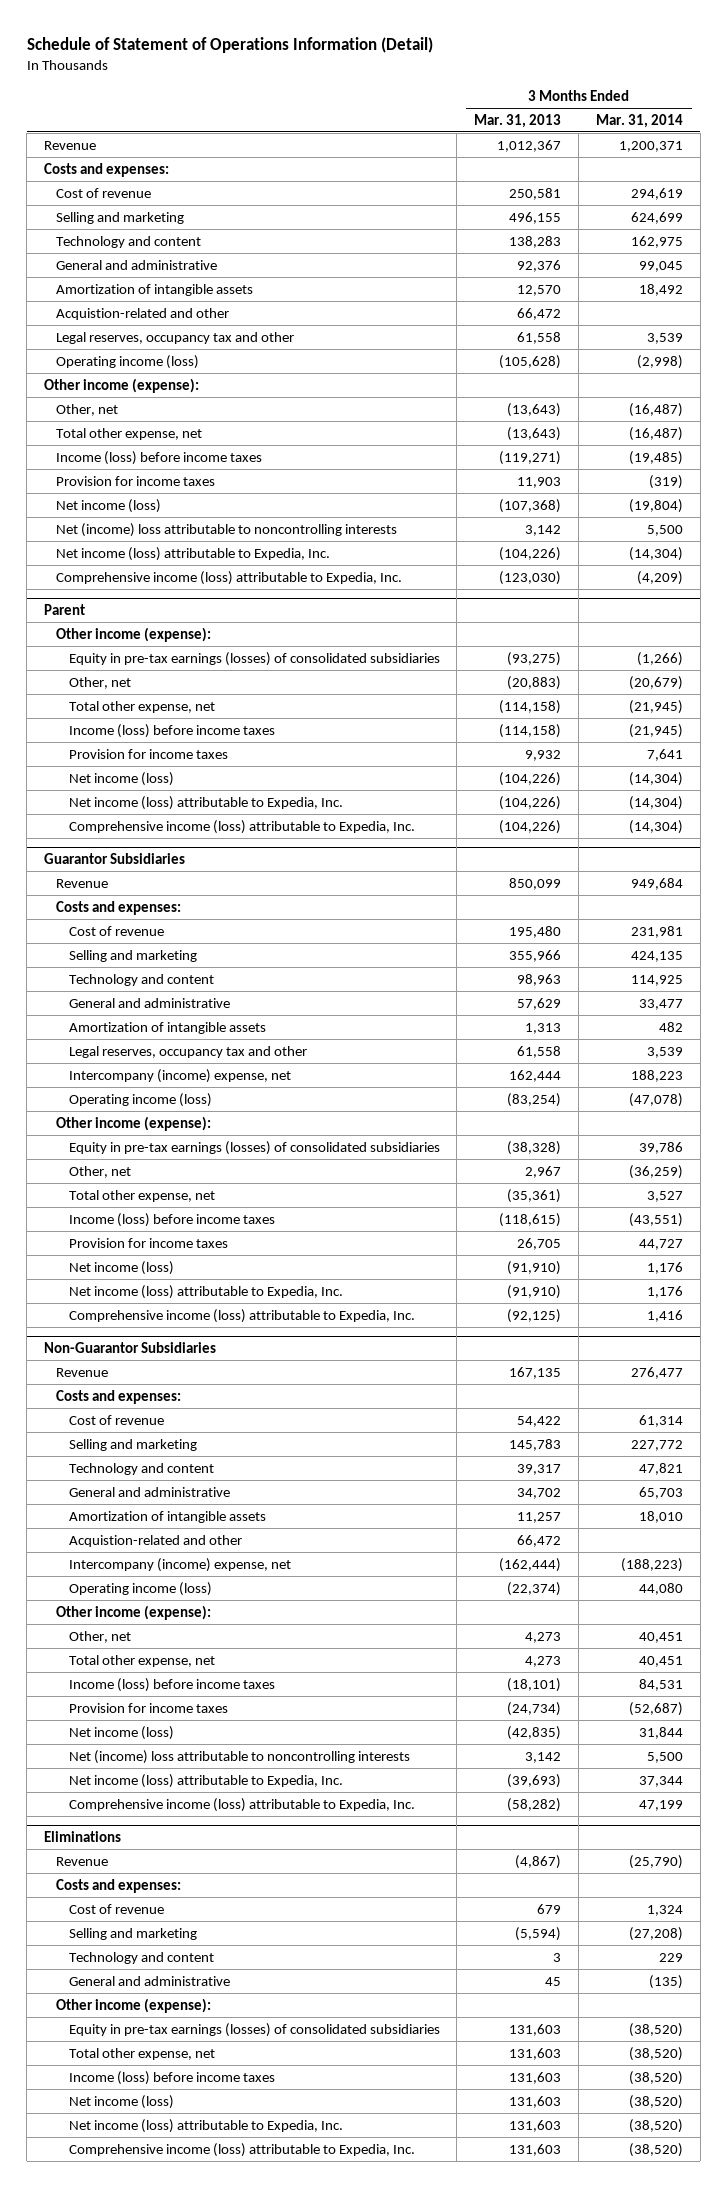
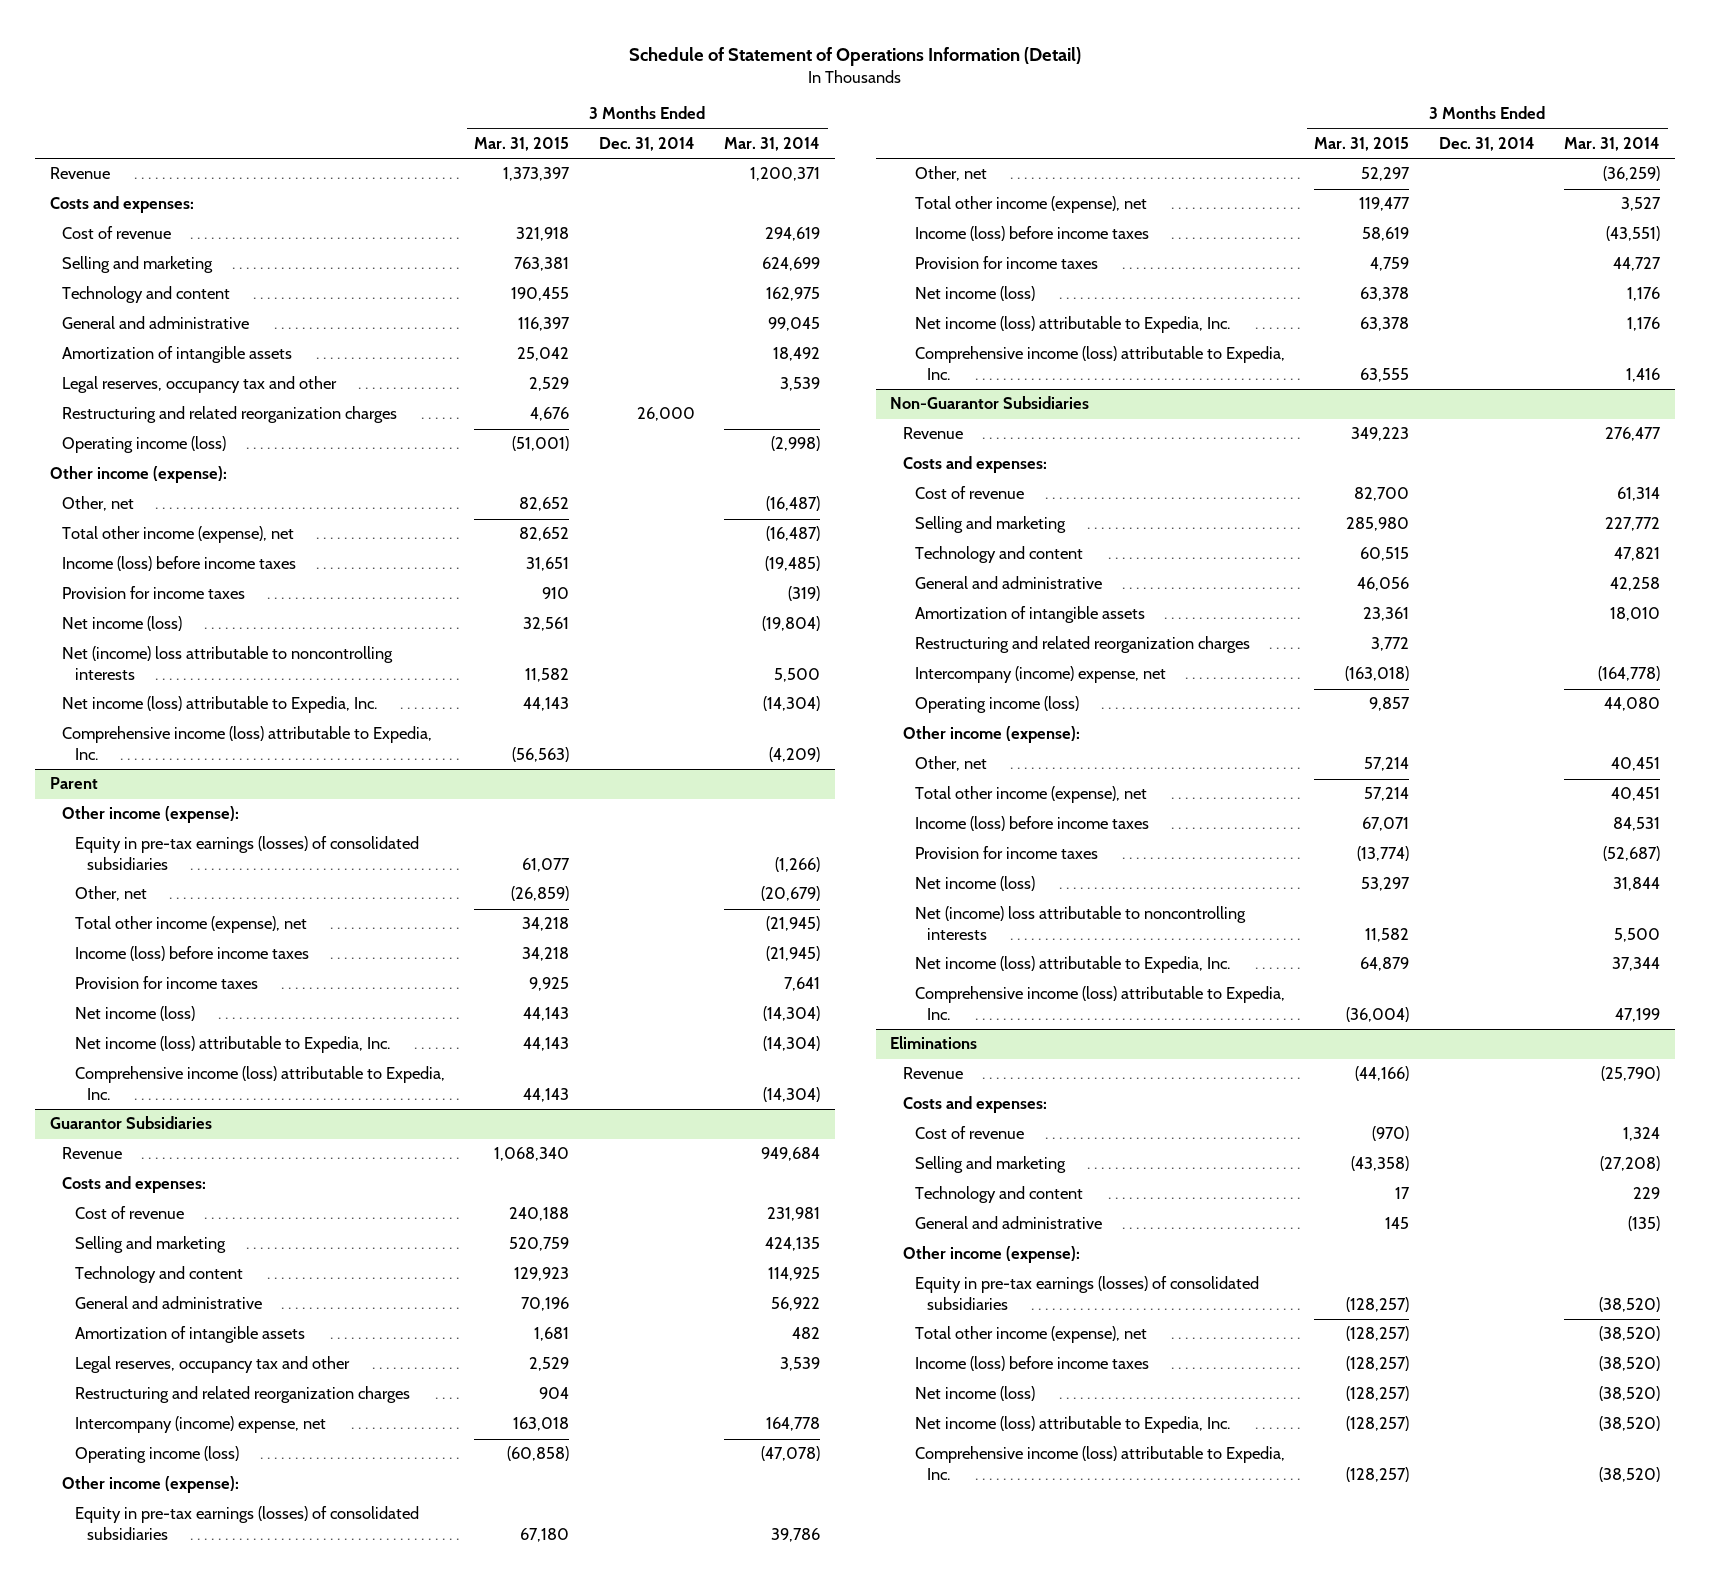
[474,113,562,128] Mar. 31, 2013 -> none
none -> [474,137,570,152] Mar. 31, 2015
none -> [598,137,695,152] Dec. 31, 2014
[56,307,230,320] Acquistion-related and other -> none
none -> [62,406,398,424] Restructuring and related reorganization charges
[56,427,203,440] Total other expense, net -> [62,526,295,544] Total other income (expense), net
[68,700,215,713] Total other expense, net -> [74,916,307,934] Total other income (expense), net
[638,998,683,1010] 33,477 -> [771,1297,821,1312] 56,922
none -> [74,1386,410,1404] Restructuring and related reorganization charges
[630,1069,683,1082] 188,223 -> [766,1417,821,1432] 164,778
[68,1189,215,1202] Total other expense, net -> [914,196,1147,214] Total other income (expense), net
[638,1486,683,1499] 65,703 -> [1610,577,1661,592] 42,258
[68,1534,242,1547] Acquistion-related and other -> none
none -> [914,636,1250,654] Restructuring and related reorganization charges
[620,1557,683,1572] (188,223) -> [1598,666,1661,682] (164,778)
[68,1654,215,1667] Total other expense, net -> [914,786,1147,804] Total other income (expense), net
[68,2047,215,2060] Total other expense, net -> [914,1326,1147,1344] Total other income (expense), net

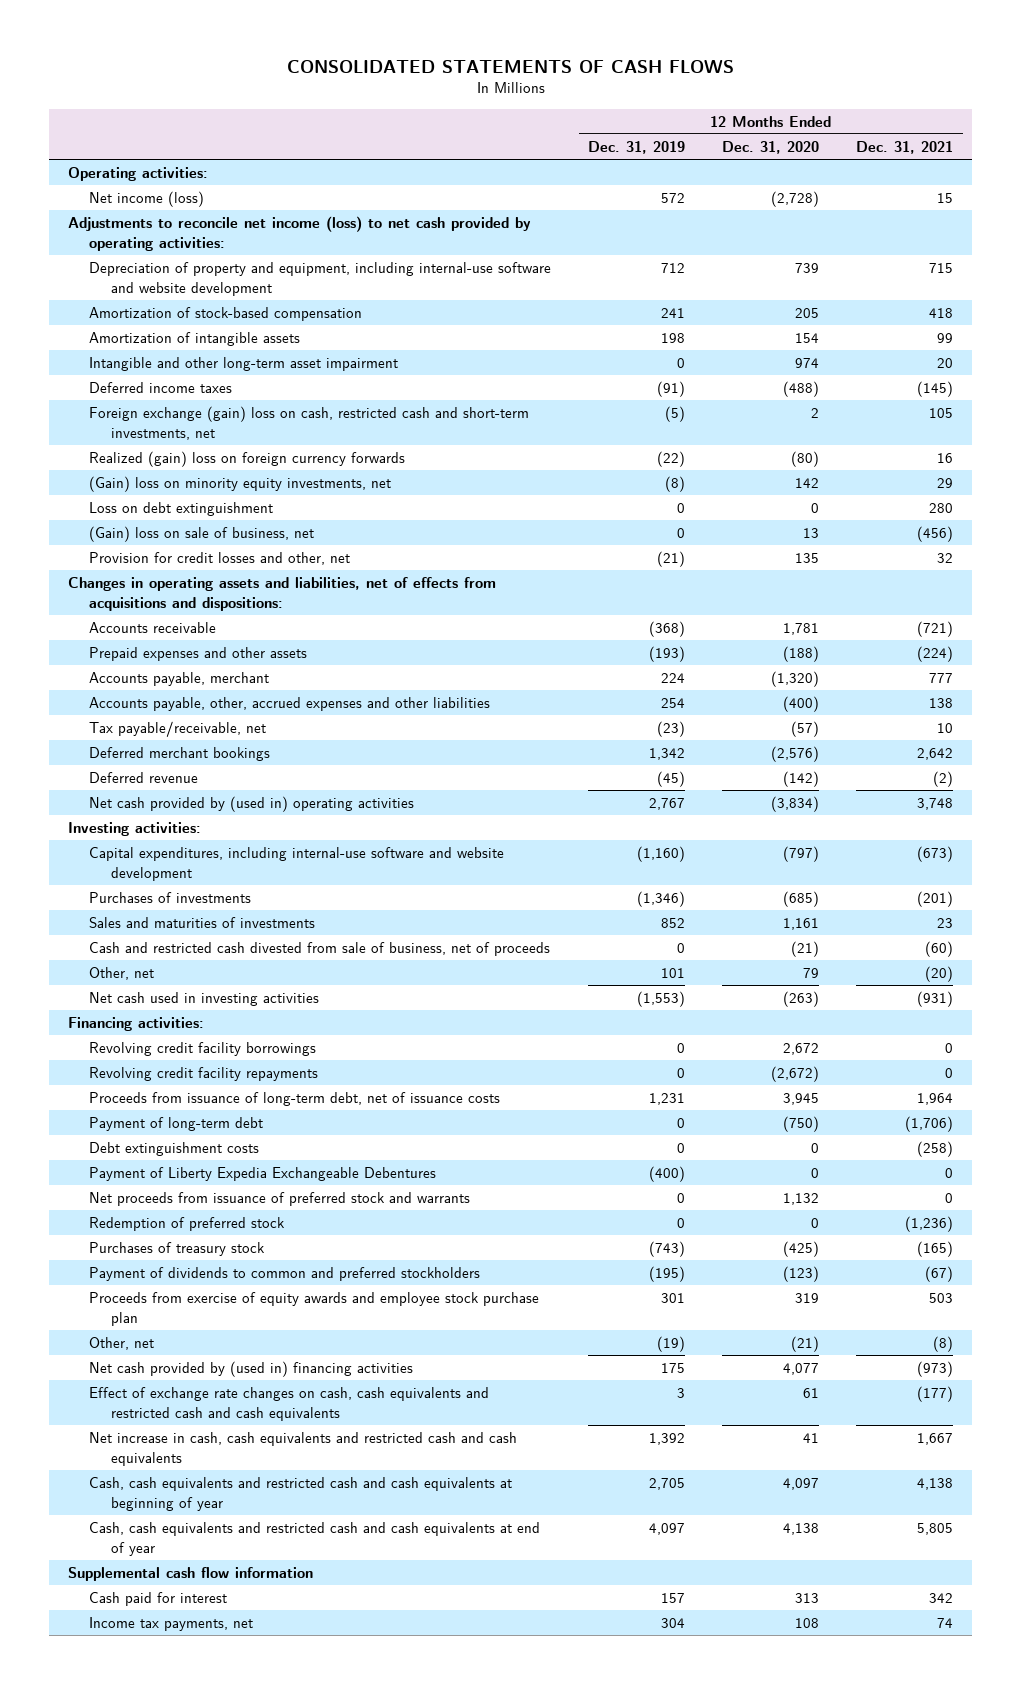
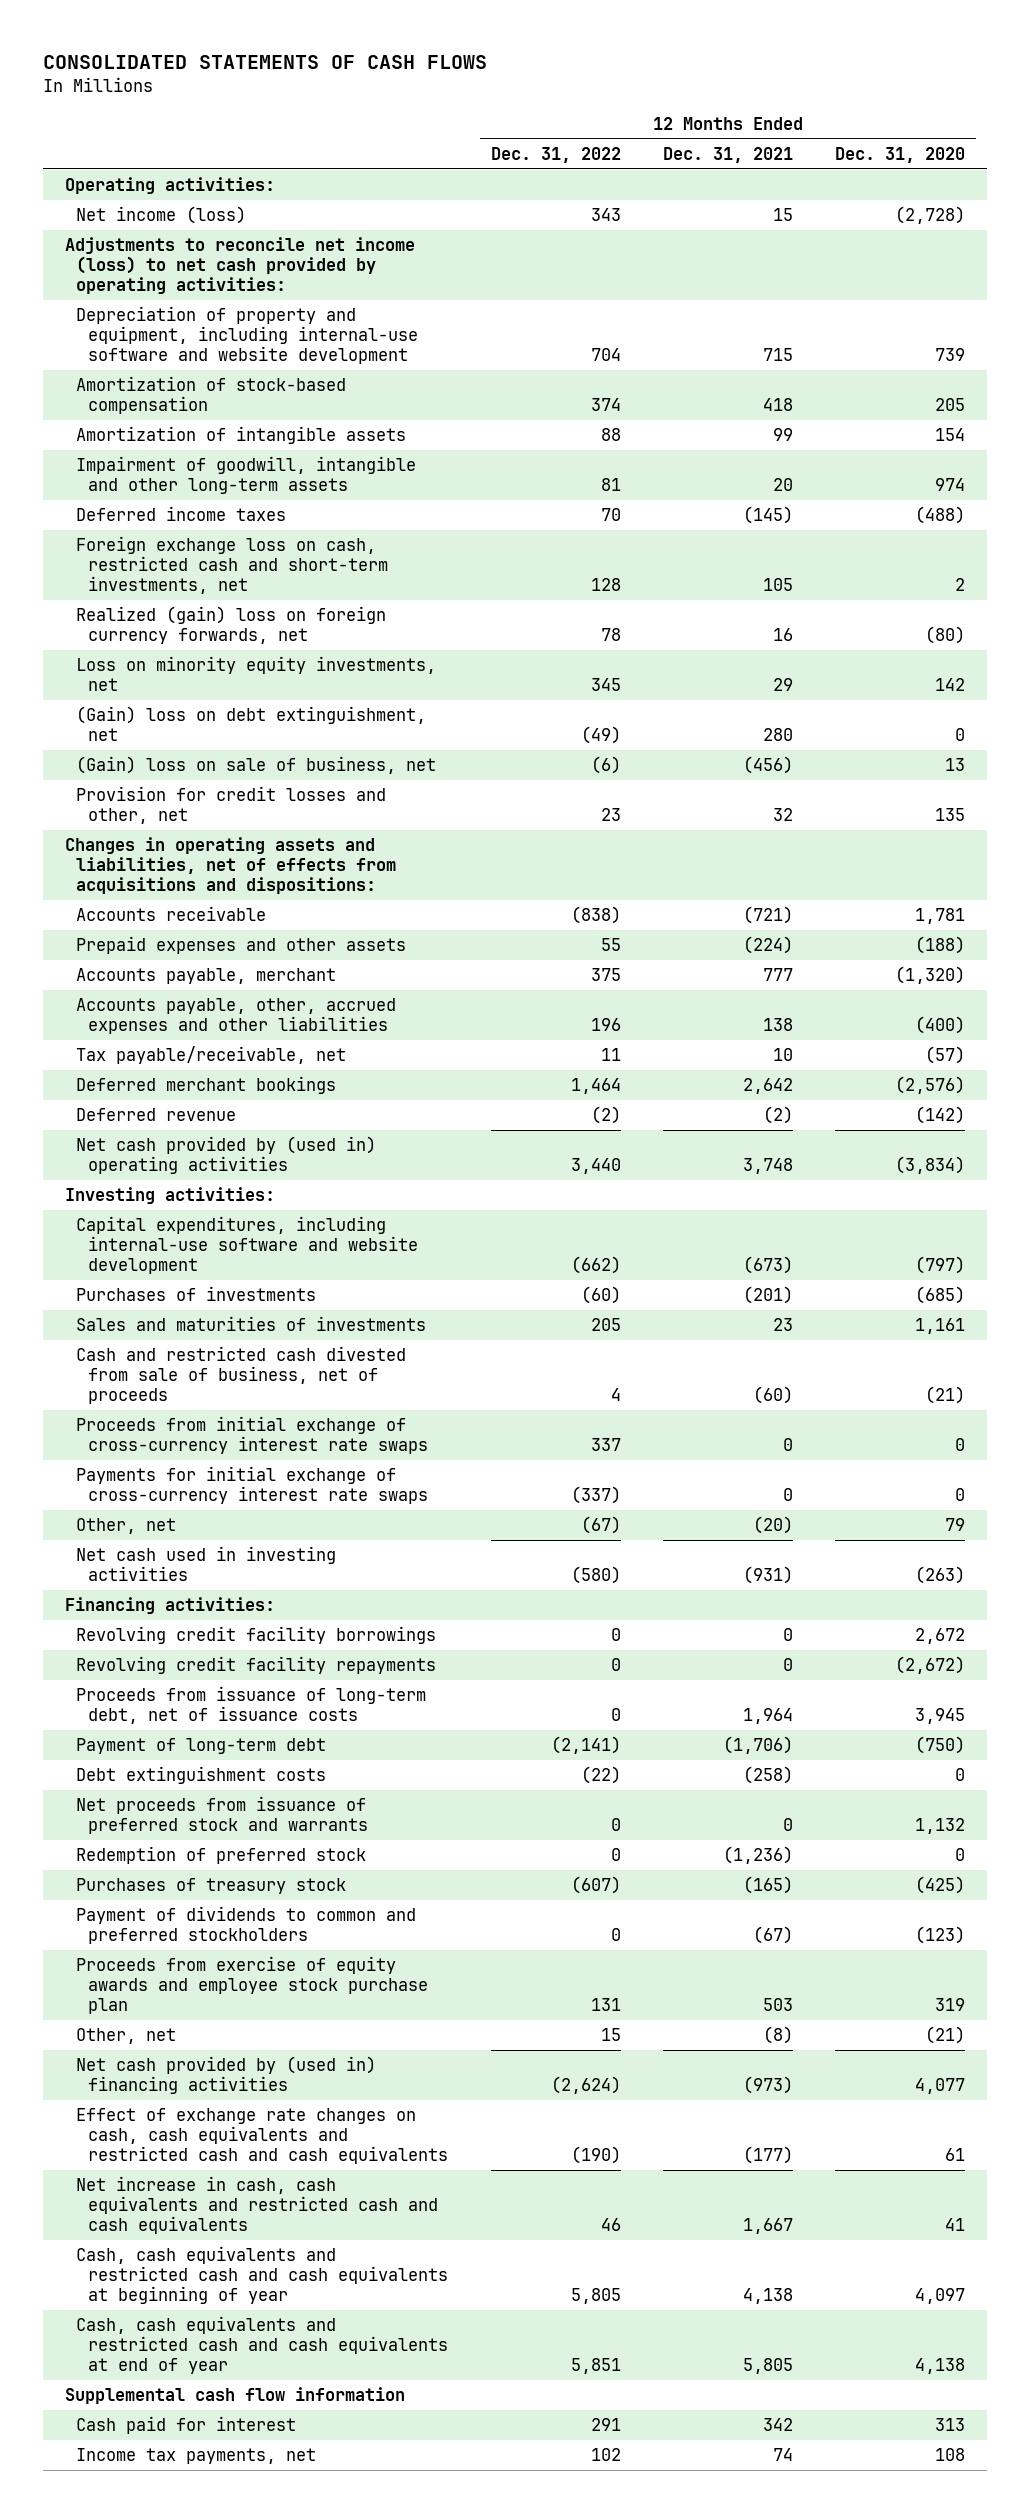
[588,140,686,154] Dec. 31, 2019 -> none
none -> [490,146,621,163] Dec. 31, 2022
[89,356,399,371] Intangible and other long-term asset impairment -> [76,456,417,495] Impairment of goodwill, intangible and other long-term assets
[89,405,530,440] Foreign exchange (gain) loss on cash, restricted cash and short-term investments, net -> [76,536,389,595] Foreign exchange loss on cash, restricted cash and short-term investments, net
[89,450,406,467] Realized (gain) loss on foreign currency forwards -> [76,606,387,645] Realized (gain) loss on foreign currency forwards, net
[89,475,392,492] (Gain) loss on minority equity investments, net -> [76,656,437,692] Loss on minority equity investments, net
[89,501,274,516] Loss on debt extinguishment -> [76,706,427,742] (Gain) loss on debt extinguishment, net
none -> [76,1416,429,1455] Proceeds from initial exchange of cross-currency interest rate swaps
none -> [76,1466,429,1505] Payments for initial exchange of cross-currency interest rate swaps
[89,1166,437,1181] Payment of Liberty Expedia Exchangeable Debentures -> none

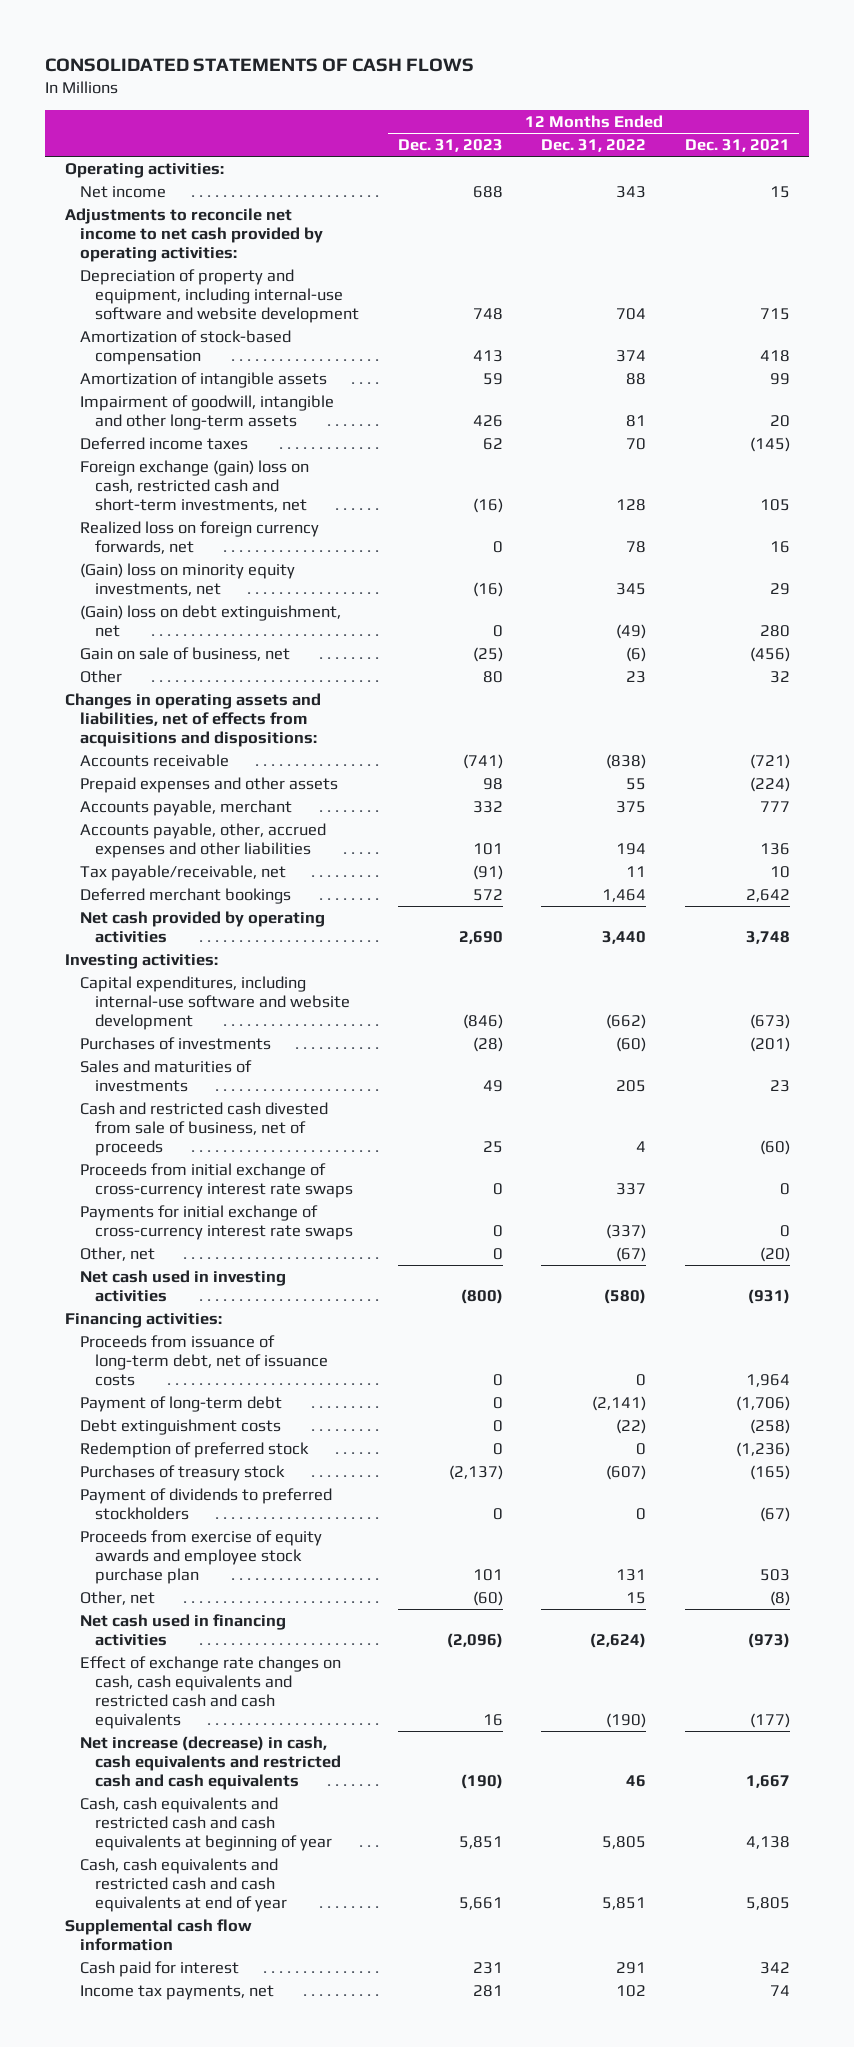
[835,146,966,163] Dec. 31, 2020 -> none
none -> [397,139,503,153] Dec. 31, 2023
[76,206,247,225] Net income (loss) -> [80,185,167,198] Net income
[64,237,415,295] Adjustments to reconcile net income (loss) to net cash provided by operating activities: -> [64,207,324,263] Adjustments to reconcile net income to net cash provided by operating activities:
[76,536,389,595] Foreign exchange loss on cash, restricted cash and short-term investments, net -> [80,459,310,513] Foreign exchange (gain) loss on cash, restricted cash and short-term investments, net
[76,606,387,645] Realized (gain) loss on foreign currency forwards, net -> [80,520,320,554] Realized loss on foreign currency forwards, net
[76,656,437,692] Loss on minority equity investments, net -> [80,562,296,596] (Gain) loss on minority equity investments, net
[76,756,437,775] (Gain) loss on sale of business, net -> [80,646,291,661] Gain on sale of business, net
[76,786,387,825] Provision for credit losses and other, net -> [80,669,123,683] Other
[590,1018,621,1032] 196 -> [616,842,647,855] 194
[762,1018,793,1032] 138 -> [759,842,790,855] 136
[76,1108,237,1122] Deferred revenue -> none
[76,1136,377,1175] Net cash provided by (used in) operating activities -> [80,910,326,943] Net cash provided by operating activities
[76,1626,437,1645] Revolving credit facility borrowings -> none
[76,1656,437,1675] Revolving credit facility repayments -> none
[76,1796,369,1835] Net proceeds from issuance of preferred stock and warrants -> none
[76,1906,417,1945] Payment of dividends to common and preferred stockholders -> [80,1487,333,1520] Payment of dividends to preferred stockholders
[76,2056,377,2095] Net cash provided by (used in) financing activities -> [80,1613,287,1646] Net cash used in financing activities
[76,2176,439,2235] Net increase in cash, cash equivalents and restricted cash and cash equivalents -> [80,1735,342,1791] Net increase (decrease) in cash, cash equivalents and restricted cash and cash equivalents

